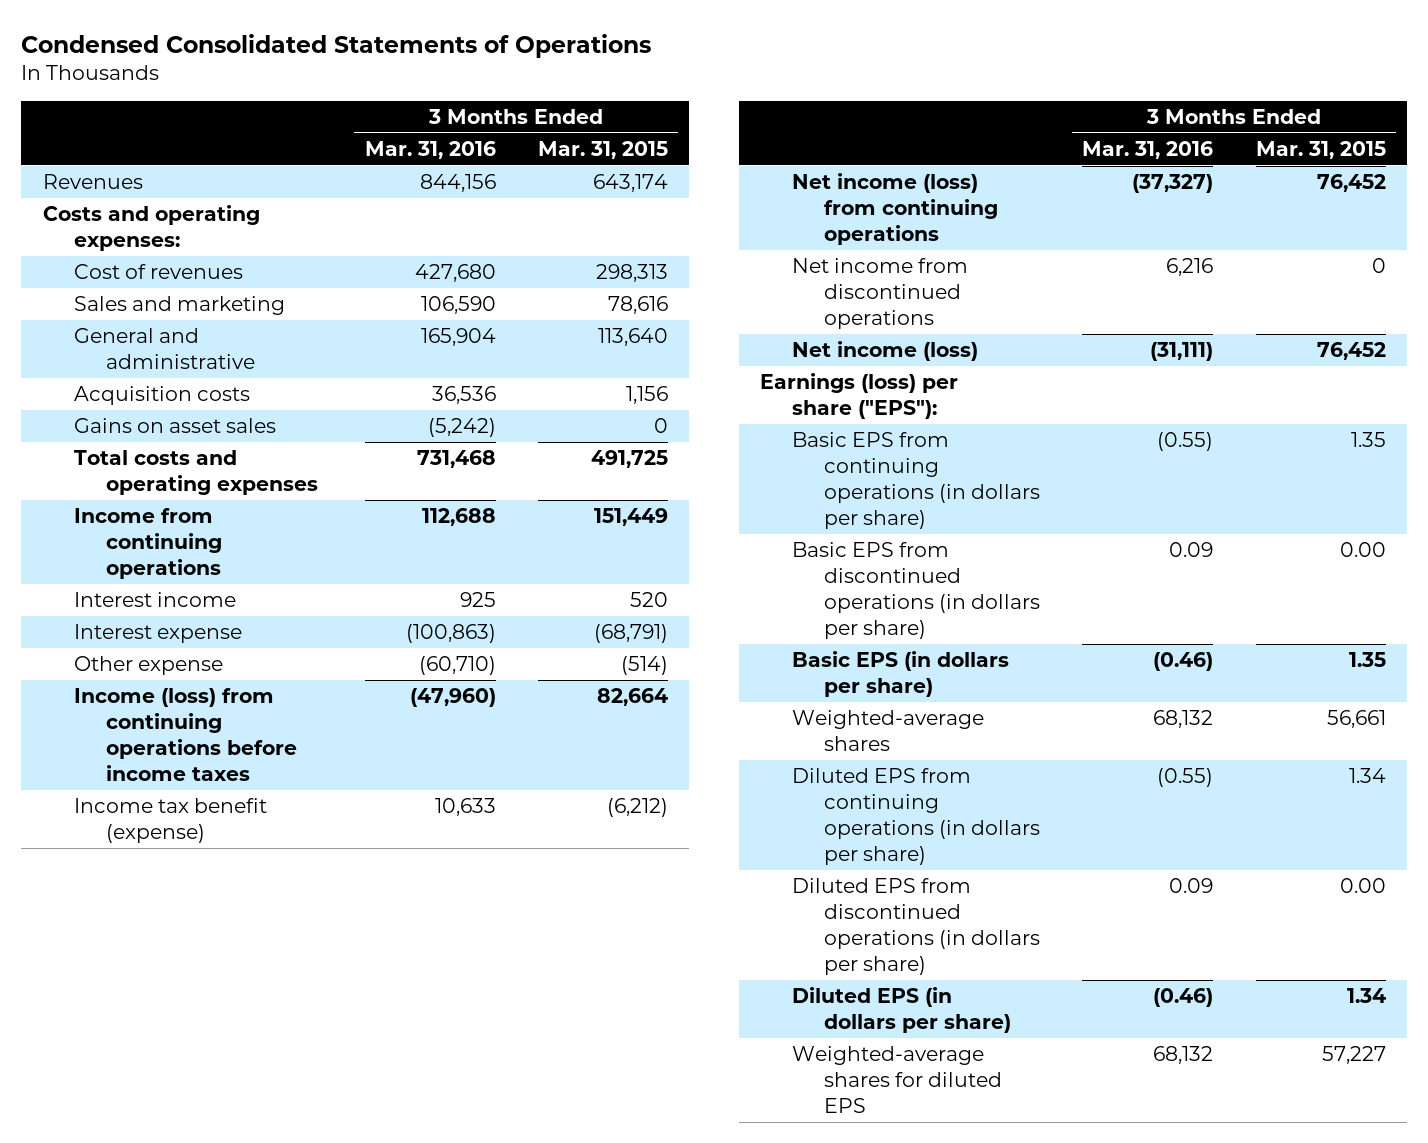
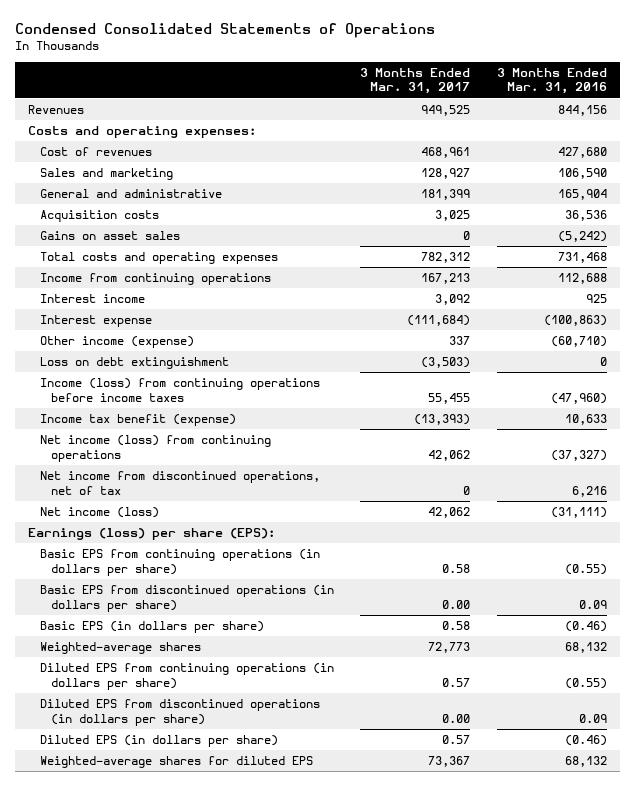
[537,140,668,159] Mar. 31, 2015 -> none
none -> [360,67,471,95] 3 Months Ended Mar. 31, 2017
[74,656,224,676] Other expense -> [39,336,194,349] Other income (expense)
none -> [39,357,229,370] Loss on debt extinguishment
[792,258,969,329] Net income from discontinued operations -> [39,471,320,495] Net income from discontinued operations, net of tax
[760,373,959,420] Earnings (loss) per share ("EPS"): -> [28,528,276,541] Earnings (loss) per share (EPS):

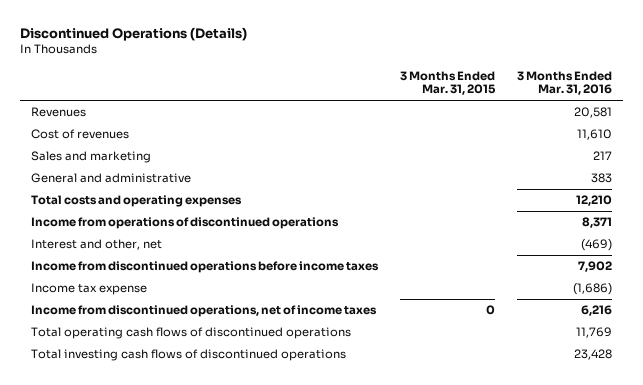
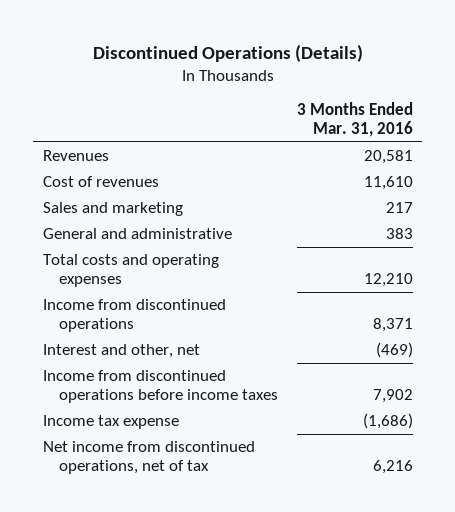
[400,70,497,96] 3 Months Ended Mar. 31, 2015 -> none
[30,217,339,230] Income from operations of discontinued operations -> [42,299,226,333] Income from discontinued operations
[30,327,351,340] Total operating cash flows of discontinued operations -> none
[30,349,346,362] Total investing cash flows of discontinued operations -> none
[30,305,377,318] Income from discontinued operations, net of income taxes -> [42,441,255,475] Net income from discontinued operations, net of tax

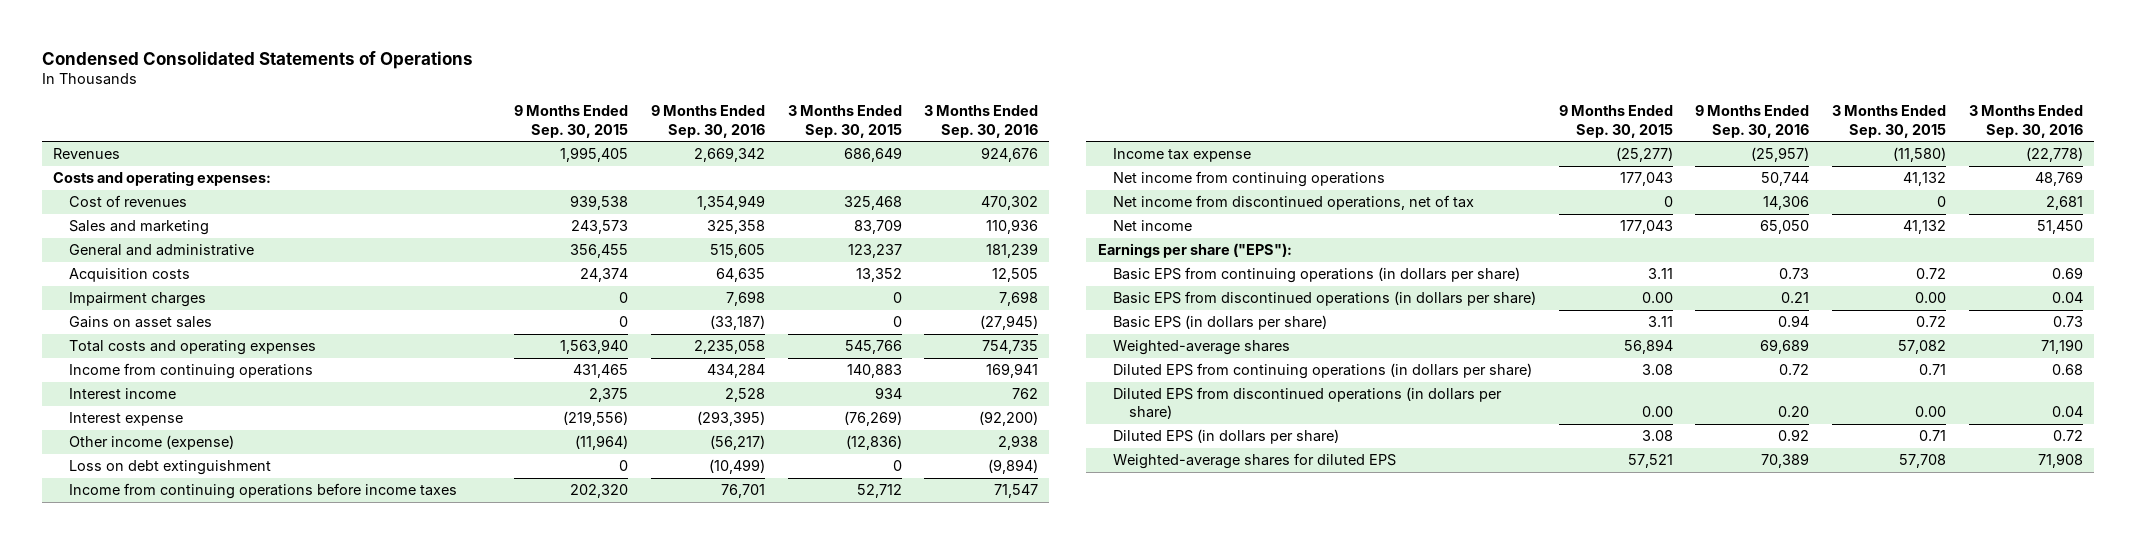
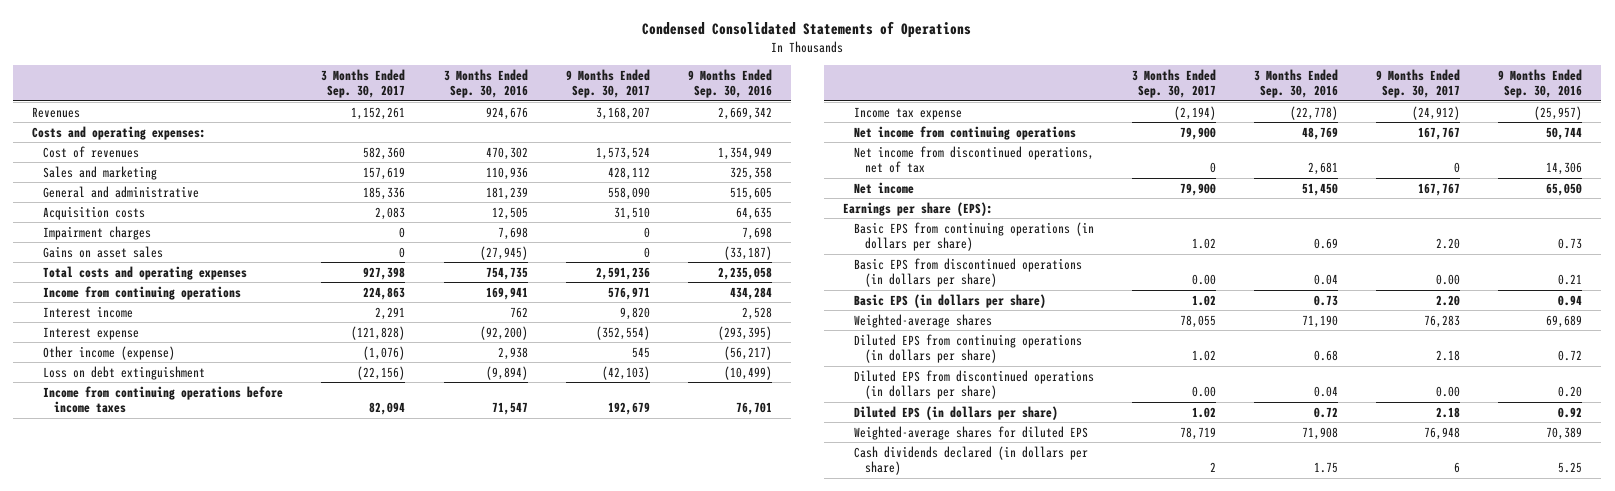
[514,105,629,138] 9 Months Ended Sep. 30, 2015 -> none
[787,105,902,138] 3 Months Ended Sep. 30, 2015 -> none
none -> [321,68,406,99] 3 Months Ended Sep. 30, 2017
none -> [565,68,650,99] 9 Months Ended Sep. 30, 2017
[1097,243,1292,259] Earnings per share ("EPS"): -> [843,201,994,216] Earnings per share (EPS):
none -> [853,445,1088,476] Cash dividends declared (in dollars per share)

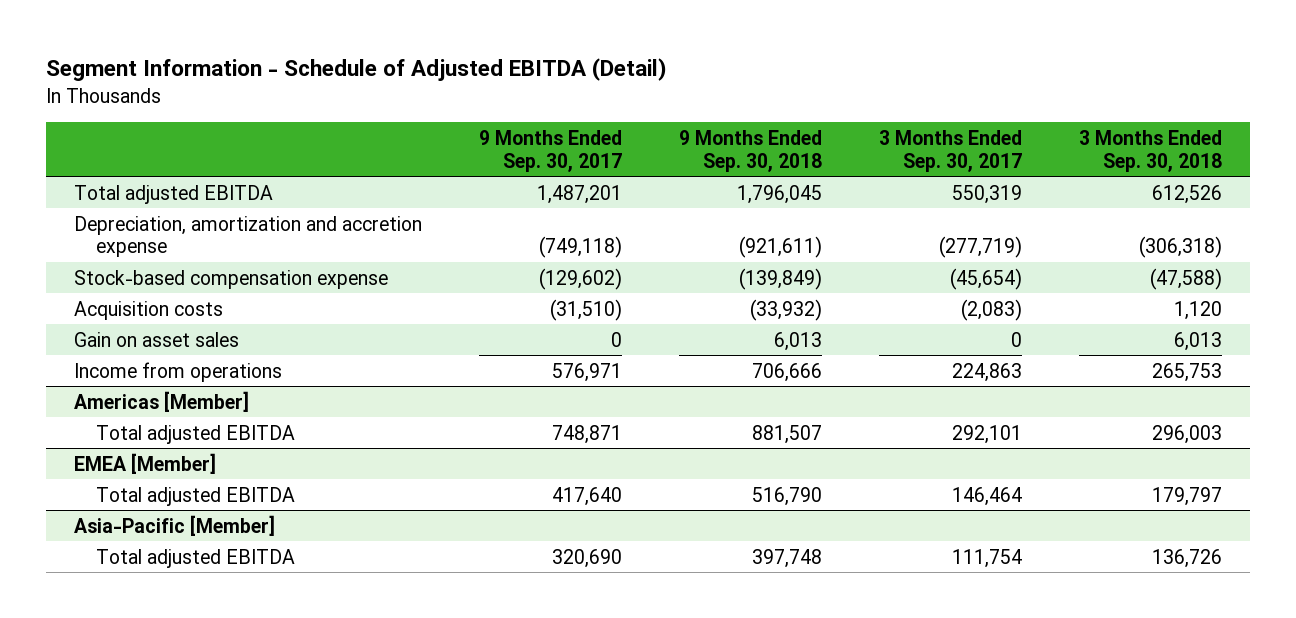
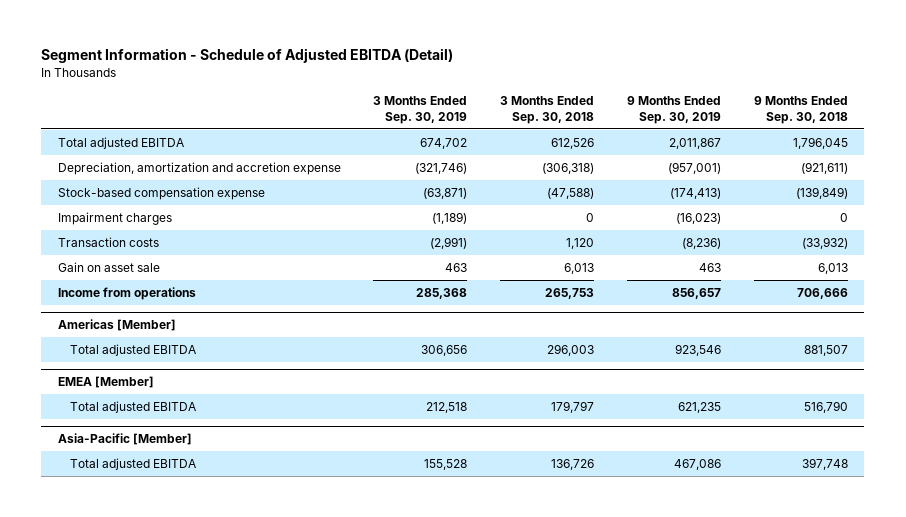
[479,129,623,172] 9 Months Ended Sep. 30, 2017 -> none
[879,129,1023,172] 3 Months Ended Sep. 30, 2017 -> none
none -> [373,96,468,124] 3 Months Ended Sep. 30, 2019
none -> [627,96,722,124] 9 Months Ended Sep. 30, 2019
none -> [57,211,172,225] Impairment charges
[74,300,224,320] Acquisition costs -> [57,236,159,247] Transaction costs
[74,331,240,347] Gain on asset sales -> [57,261,160,272] Gain on asset sale

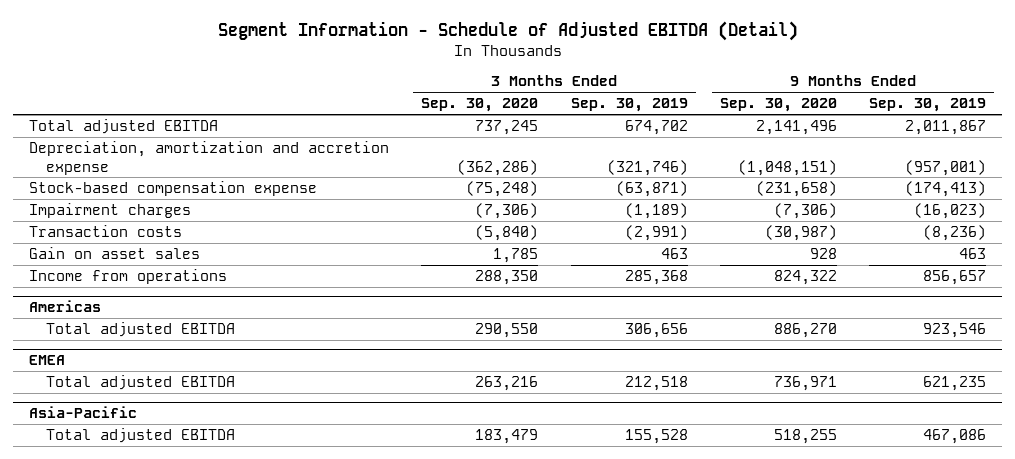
[500,96,595,124] 3 Months Ended Sep. 30, 2018 -> none
[753,96,848,124] 9 Months Ended Sep. 30, 2018 -> none
none -> [421,98,539,113] Sep. 30, 2020
none -> [719,98,837,113] Sep. 30, 2020
[57,261,160,272] Gain on asset sale -> [29,247,201,260] Gain on asset sales
[57,319,176,332] Americas [Member] -> [29,300,102,313] Americas
[57,376,154,389] EMEA [Member] -> [29,355,66,366] EMEA
[57,433,192,446] Asia-Pacific [Member] -> [29,406,138,419] Asia-Pacific

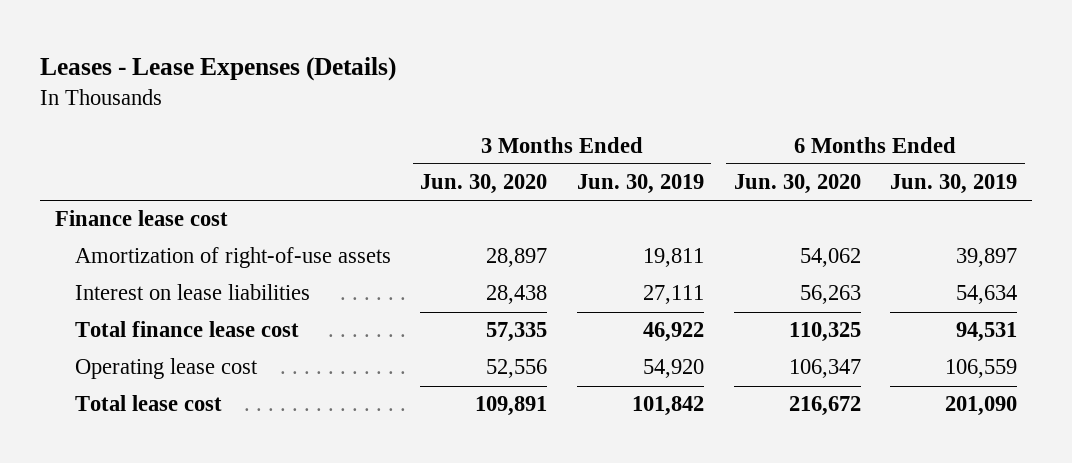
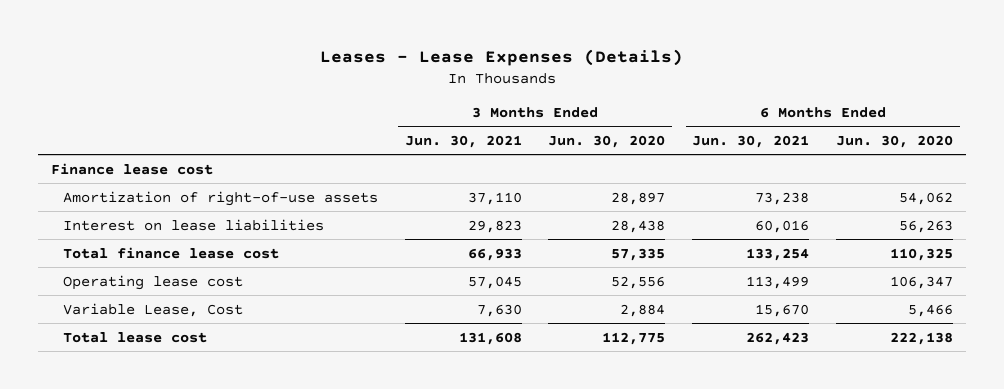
[576,174,704,195] Jun. 30, 2019 -> none
[890,174,1018,195] Jun. 30, 2019 -> none
none -> [404,134,522,148] Jun. 30, 2021
none -> [692,134,810,148] Jun. 30, 2021
none -> [62,302,243,317] Variable Lease, Cost
[475,396,548,417] 109,891 -> [602,331,666,345] 112,775
[788,396,861,417] 216,672 -> [890,331,954,345] 222,138

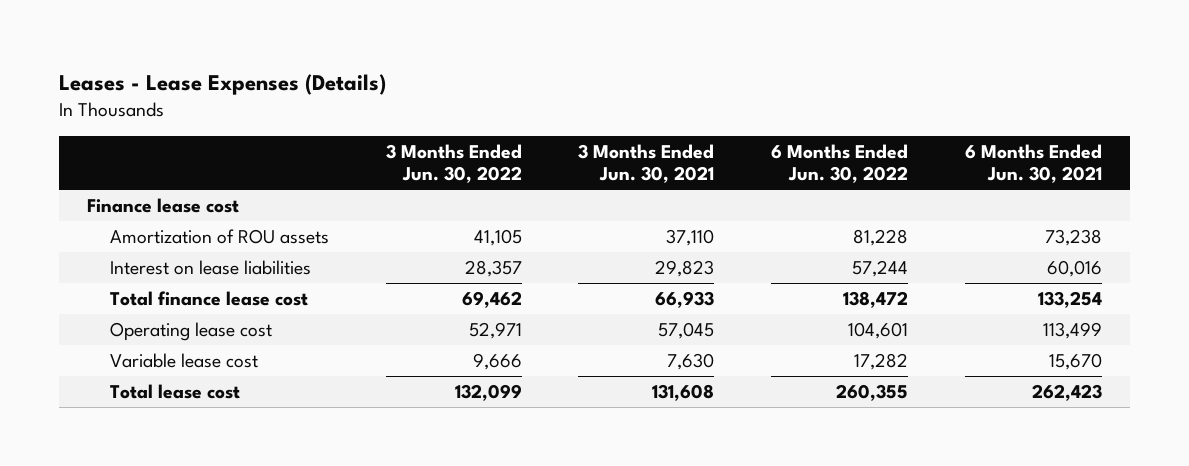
[548,134,666,148] Jun. 30, 2020 -> none
[836,134,954,148] Jun. 30, 2020 -> none
none -> [385,143,522,184] 3 Months Ended Jun. 30, 2022
none -> [771,143,909,184] 6 Months Ended Jun. 30, 2022
[62,190,378,206] Amortization of right-of-use assets -> [109,228,329,244] Amortization of ROU assets
[62,302,243,317] Variable Lease, Cost -> [109,352,258,368] Variable lease cost

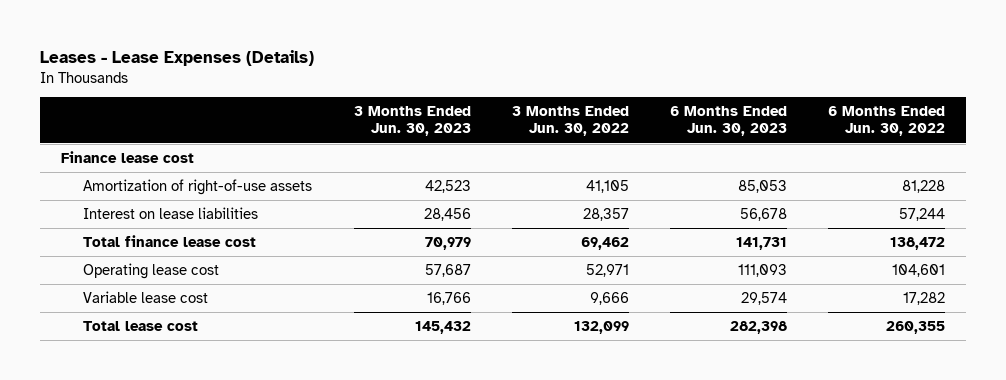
[578,143,715,184] 3 Months Ended Jun. 30, 2021 -> none
[964,143,1102,184] 6 Months Ended Jun. 30, 2021 -> none
none -> [353,106,471,137] 3 Months Ended Jun. 30, 2023
none -> [670,106,788,137] 6 Months Ended Jun. 30, 2023
[109,228,329,244] Amortization of ROU assets -> [83,179,313,196] Amortization of right-of-use assets

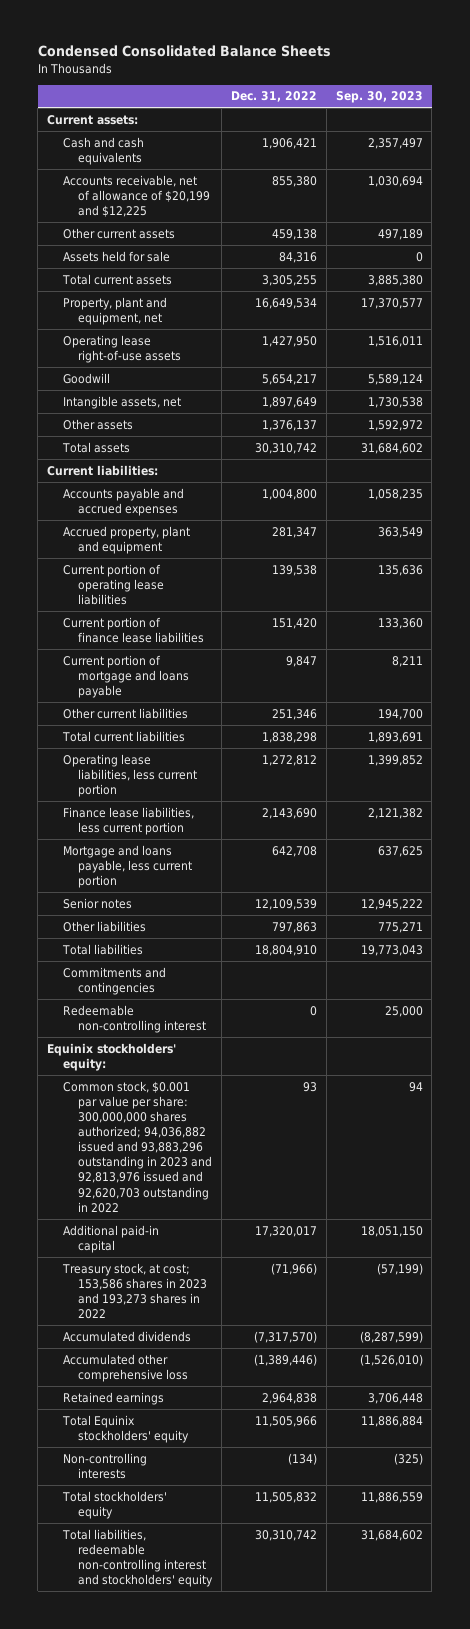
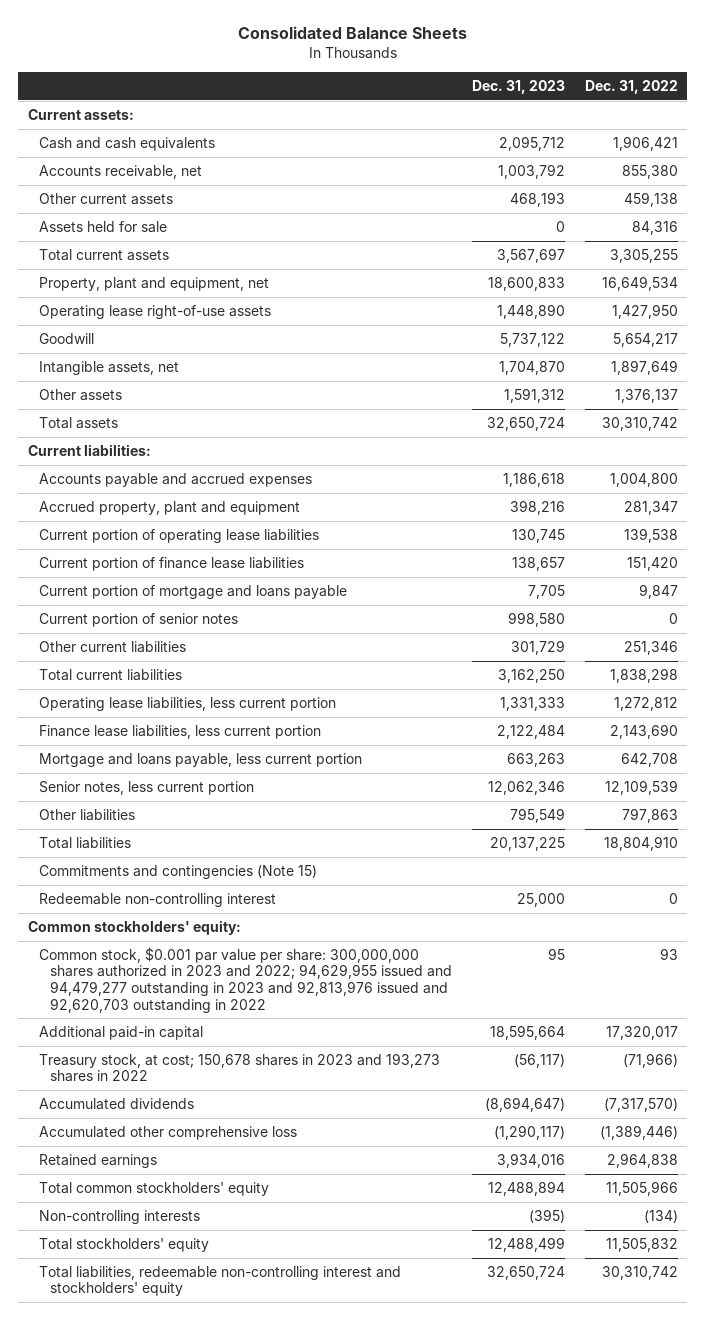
[37,45,331,58] Condensed Consolidated Balance Sheets -> [237,26,467,40] Consolidated Balance Sheets
[335,91,423,104] Sep. 30, 2023 -> none
none -> [471,80,565,95] Dec. 31, 2023
[62,174,211,217] Accounts receivable, net of allowance of $20,199 and $12,225 -> [38,164,202,179] Accounts receivable, net
none -> [38,612,238,627] Current portion of senior notes
[62,897,132,909] Senior notes -> [38,780,254,795] Senior notes, less current portion
[62,966,166,995] Commitments and contingencies -> [38,864,317,879] Commitments and contingencies (Note 15)
[47,1042,177,1071] Equinix stockholders' equity: -> [27,919,241,935] Common stockholders' equity:
[62,1080,213,1213] Common stock, $0.001 par value per share: 300,000,000 shares authorized; 94,036,882 issued and 93,883,296 outstanding in 2023 and 92,813,976 issued and 92,620,703 outstanding in 2022 -> [38,946,452,1013] Common stock, $0.001 par value per share: 300,000,000 shares authorized in 2023 and 2022; 94,629,955 issued and 94,479,277 outstanding in 2023 and 92,813,976 issued and 92,620,703 outstanding in 2022
[61,1262,208,1320] Treasury stock, at cost; 153,586 shares in 2023 and 193,273 shares in 2022 -> [38,1052,440,1083] Treasury stock, at cost; 150,678 shares in 2023 and 193,273 shares in 2022
[61,1414,190,1443] Total Equinix stockholders' equity -> [38,1181,269,1196] Total common stockholders' equity

